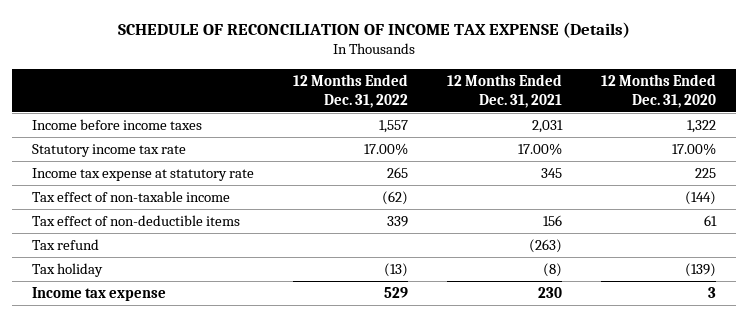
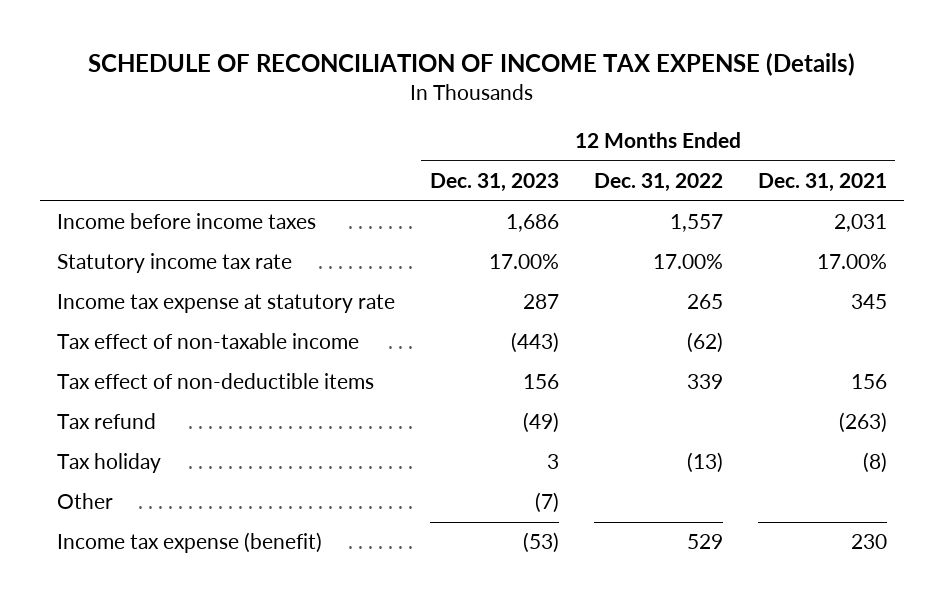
[601,73,717,108] 12 Months Ended Dec. 31, 2020 -> none
none -> [430,173,560,193] Dec. 31, 2023
none -> [57,493,114,510] Other
[31,286,166,301] Income tax expense -> [57,532,323,554] Income tax expense (benefit)

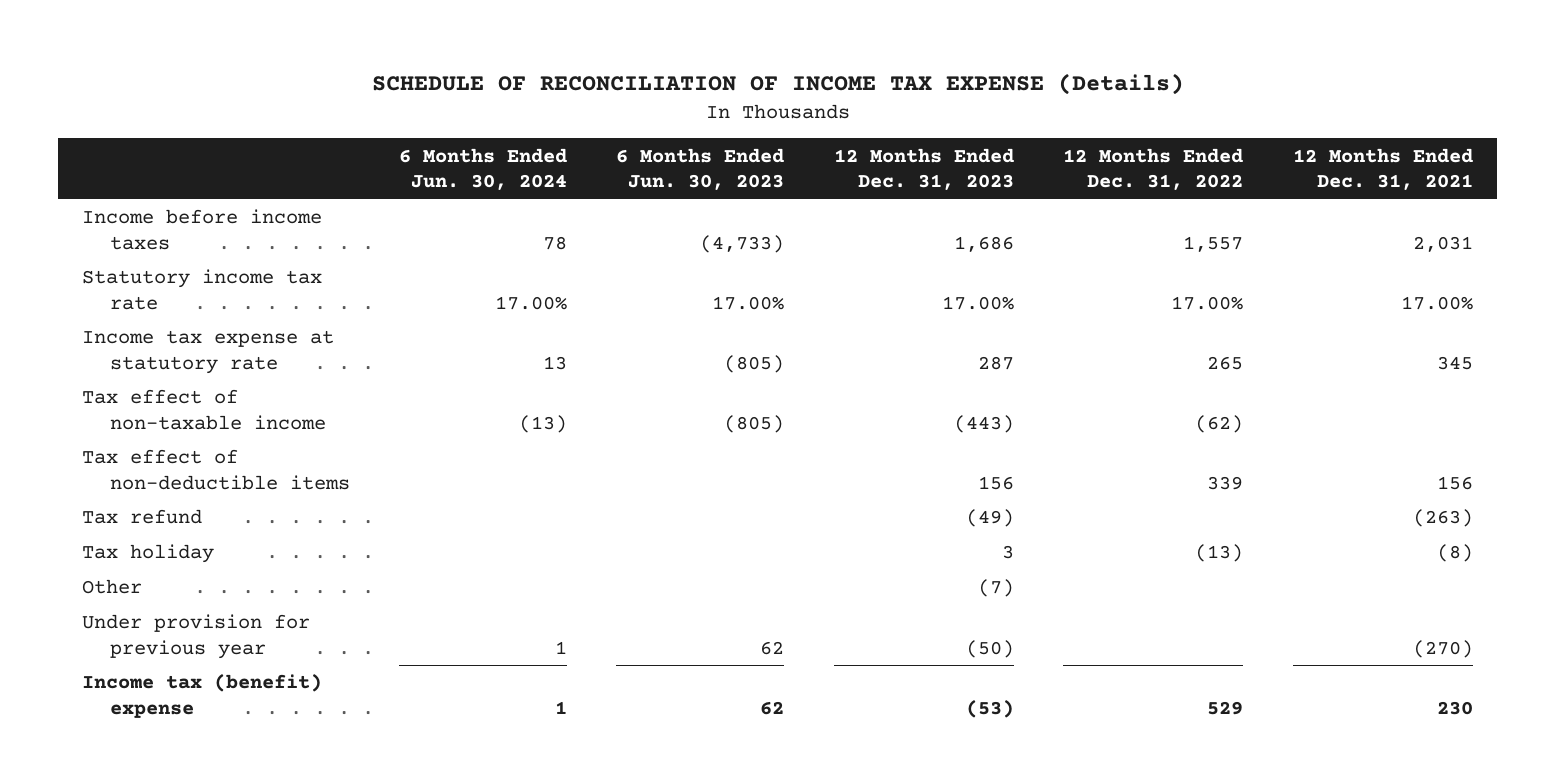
none -> [399,147,568,191] 6 Months Ended Jun. 30, 2024
none -> [616,147,785,191] 6 Months Ended Jun. 30, 2023
none -> [82,614,311,660] Under provision for previous year
[57,532,323,554] Income tax expense (benefit) -> [82,674,323,719] Income tax (benefit) expense

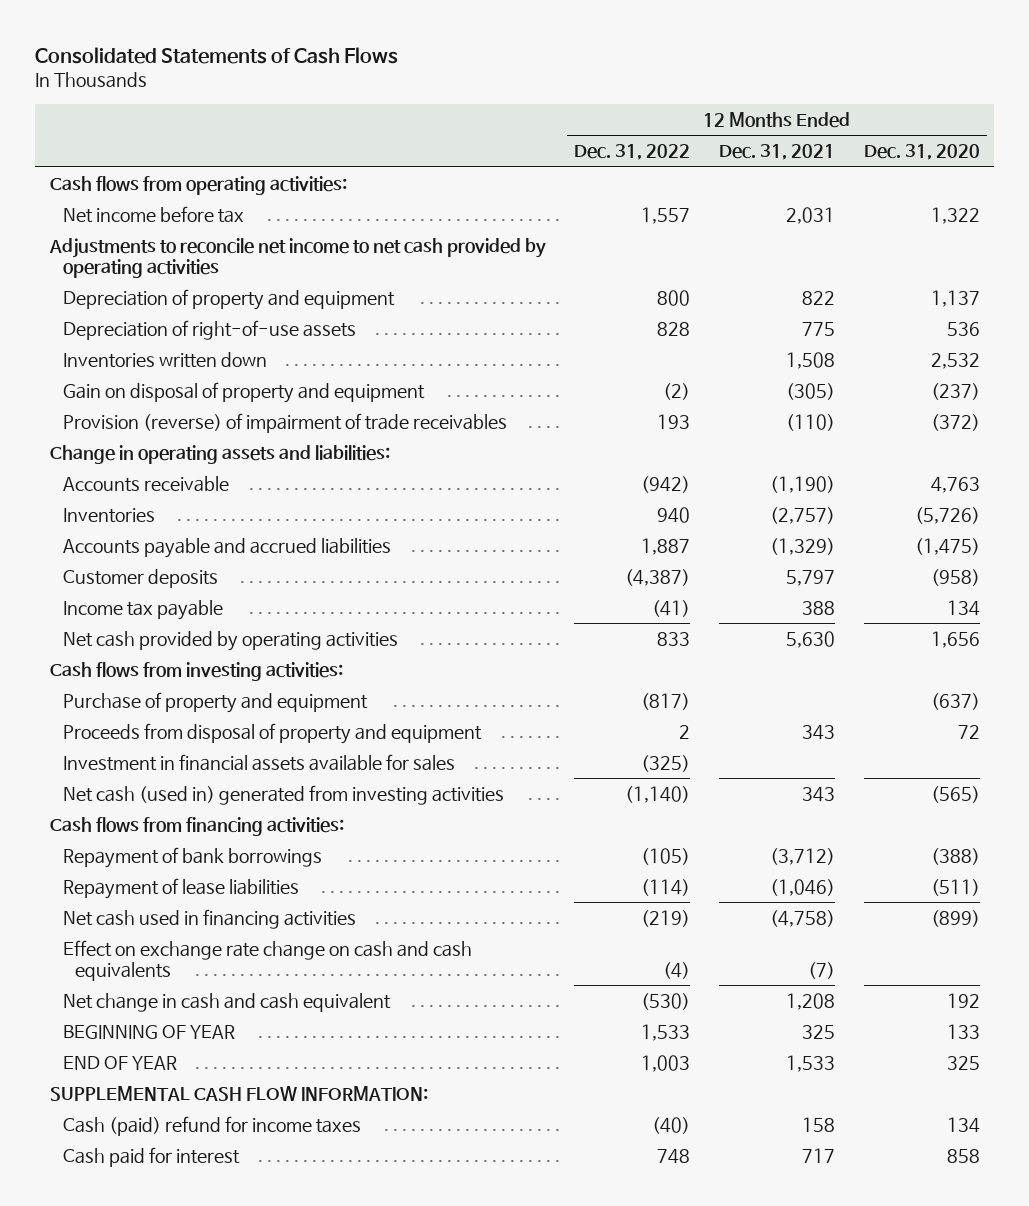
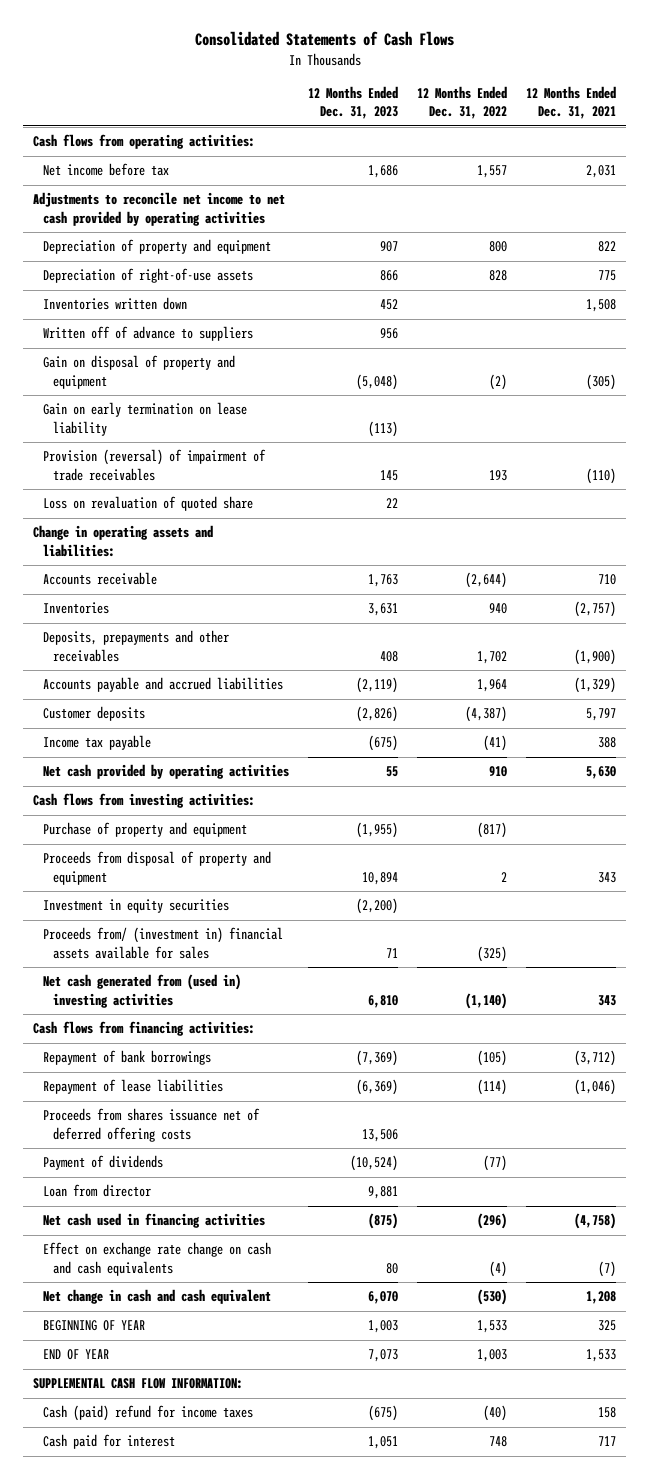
[863,144,980,161] Dec. 31, 2020 -> none
none -> [307,86,398,120] 12 Months Ended Dec. 31, 2023
none -> [42,326,253,342] Written off of advance to suppliers
none -> [42,402,247,436] Gain on early termination on lease liability
[62,413,507,434] Provision (reverse) of impairment of trade receivables -> [42,449,266,481] Provision (reversal) of impairment of trade receivables
none -> [42,496,253,512] Loss on revaluation of quoted share
[641,476,691,494] (942) -> [465,572,508,589] (2,644)
[770,476,836,494] (1,190) -> [598,574,617,586] 710
none -> [42,630,229,662] Deposits, prepayments and other receivables
[641,538,691,556] 1,887 -> [477,679,508,693] 1,964
[657,632,691,647] 833 -> [489,766,508,778] 910
none -> [42,899,229,914] Investment in equity securities
[62,754,455,772] Investment in financial assets available for sales -> [42,927,283,959] Proceeds from/ (investment in) financial assets available for sales
[62,785,504,806] Net cash (used in) generated from investing activities -> [42,974,241,1008] Net cash generated from (used in) investing activities
none -> [42,1108,260,1142] Proceeds from shares issuance net of deferred offering costs
none -> [42,1155,163,1171] Payment of dividends
none -> [42,1184,151,1198] Loan from director
[641,910,691,928] (219) -> [477,1213,508,1230] (296)

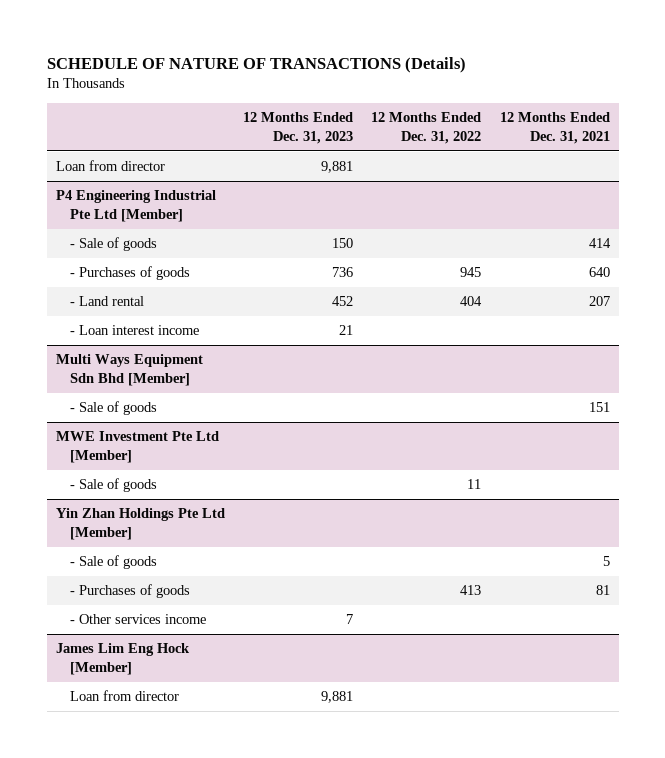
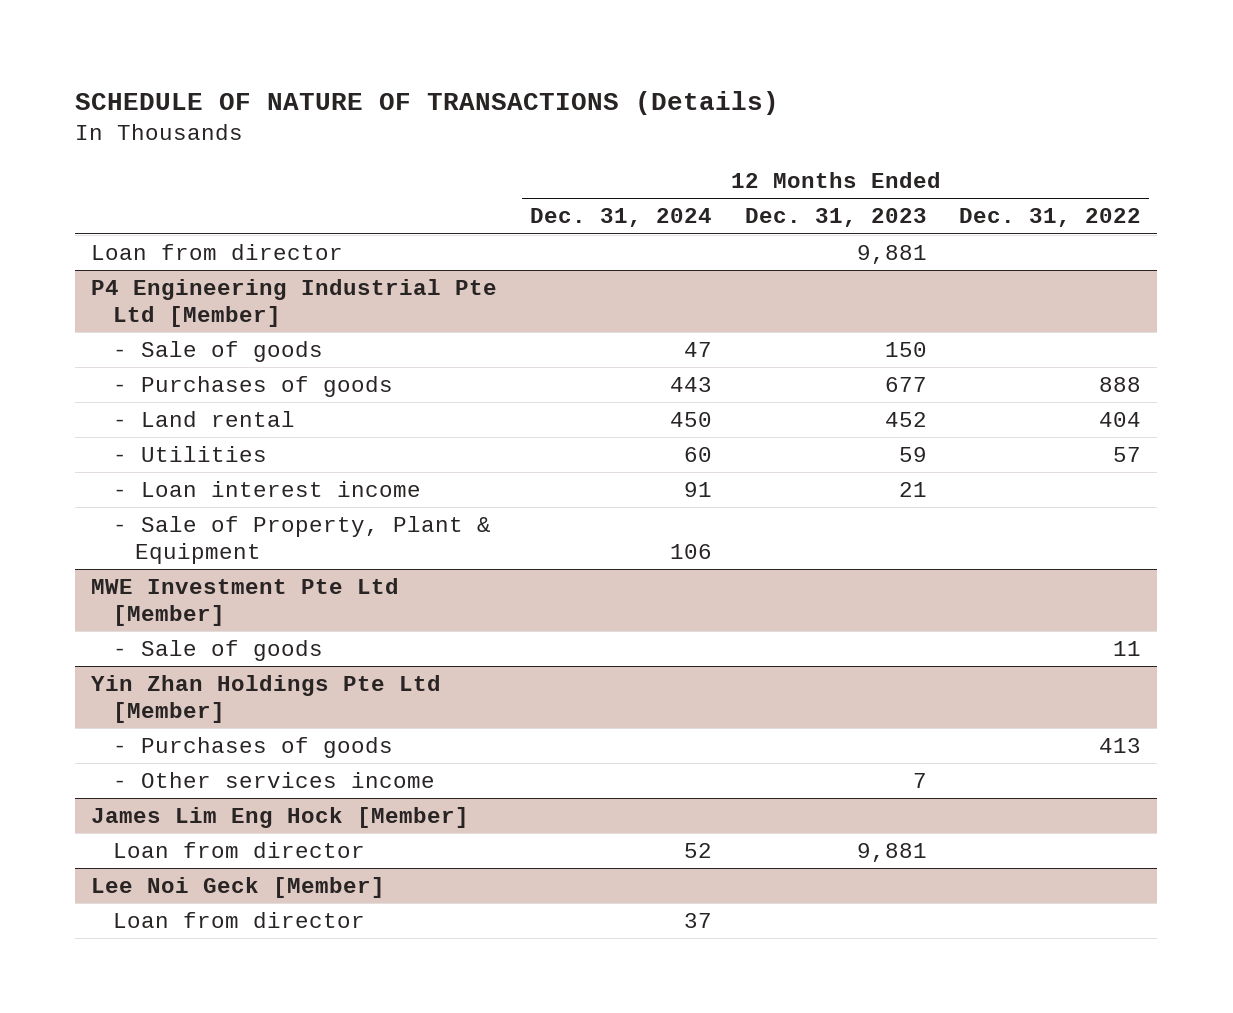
[499,112,610,144] 12 Months Ended Dec. 31, 2021 -> none
none -> [530,208,713,228] Dec. 31, 2024
[331,267,353,278] 736 -> [884,377,927,393] 677
[460,267,482,278] 945 -> [1099,377,1142,393] 888
none -> [113,446,268,463] - Utilities
[55,354,203,386] Multi Ways Equipment Sdn Bhd [Member] -> none
[70,401,158,416] - Sale of goods -> none
none -> [113,516,492,564] - Sale of Property, Plant & Equipment
[70,555,158,570] - Sale of goods -> none
none -> [91,877,386,899] Lee Noi Geck [Member]
none -> [113,912,366,929] Loan from director

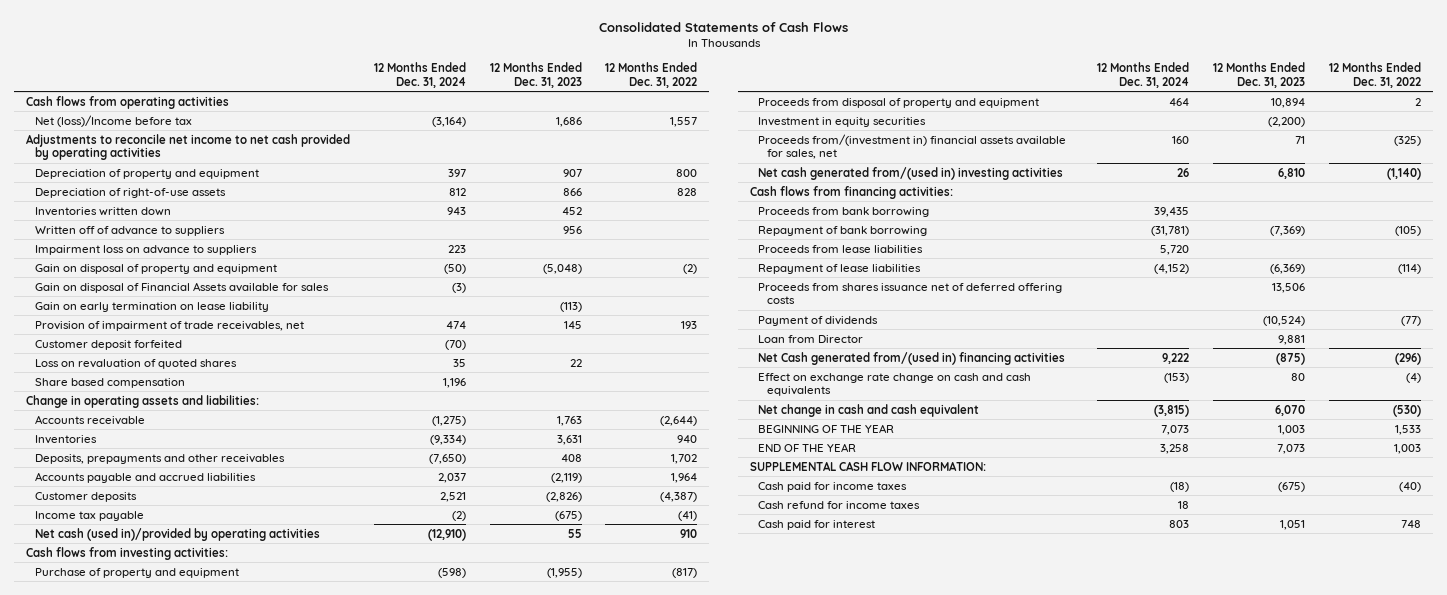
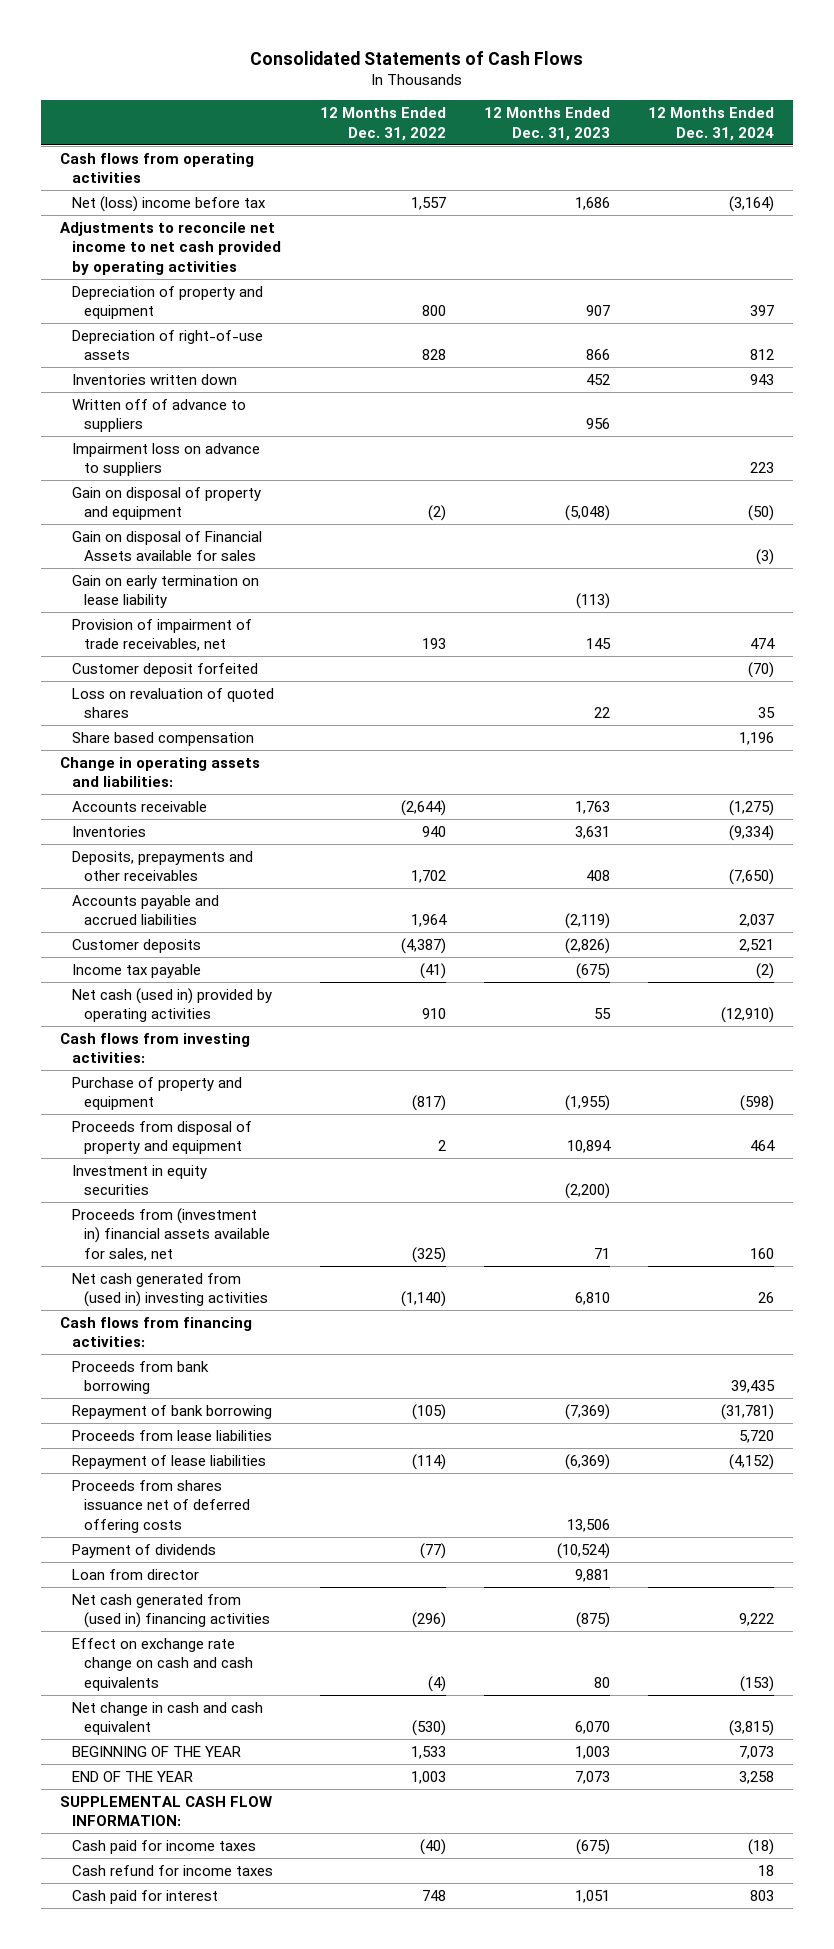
[34,114,192,127] Net (loss)/Income before tax -> [72,195,267,212] Net (loss) income before tax
[34,527,320,541] Net cash (used in)/provided by operating activities -> [72,987,273,1023] Net cash (used in) provided by operating activities
[758,133,1067,160] Proceeds from/(investment in) financial assets available for sales, net -> [72,1207,271,1261] Proceeds from (investment in) financial assets available for sales, net
[758,166,1064,180] Net cash generated from/(used in) investing activities -> [72,1272,269,1308] Net cash generated from (used in) investing activities
[758,334,864,343] Loan from Director -> [72,1568,200,1580] Loan from director
[758,351,1066,365] Net Cash generated from/(used in) financing activities -> [72,1593,271,1629] Net cash generated from (used in) financing activities

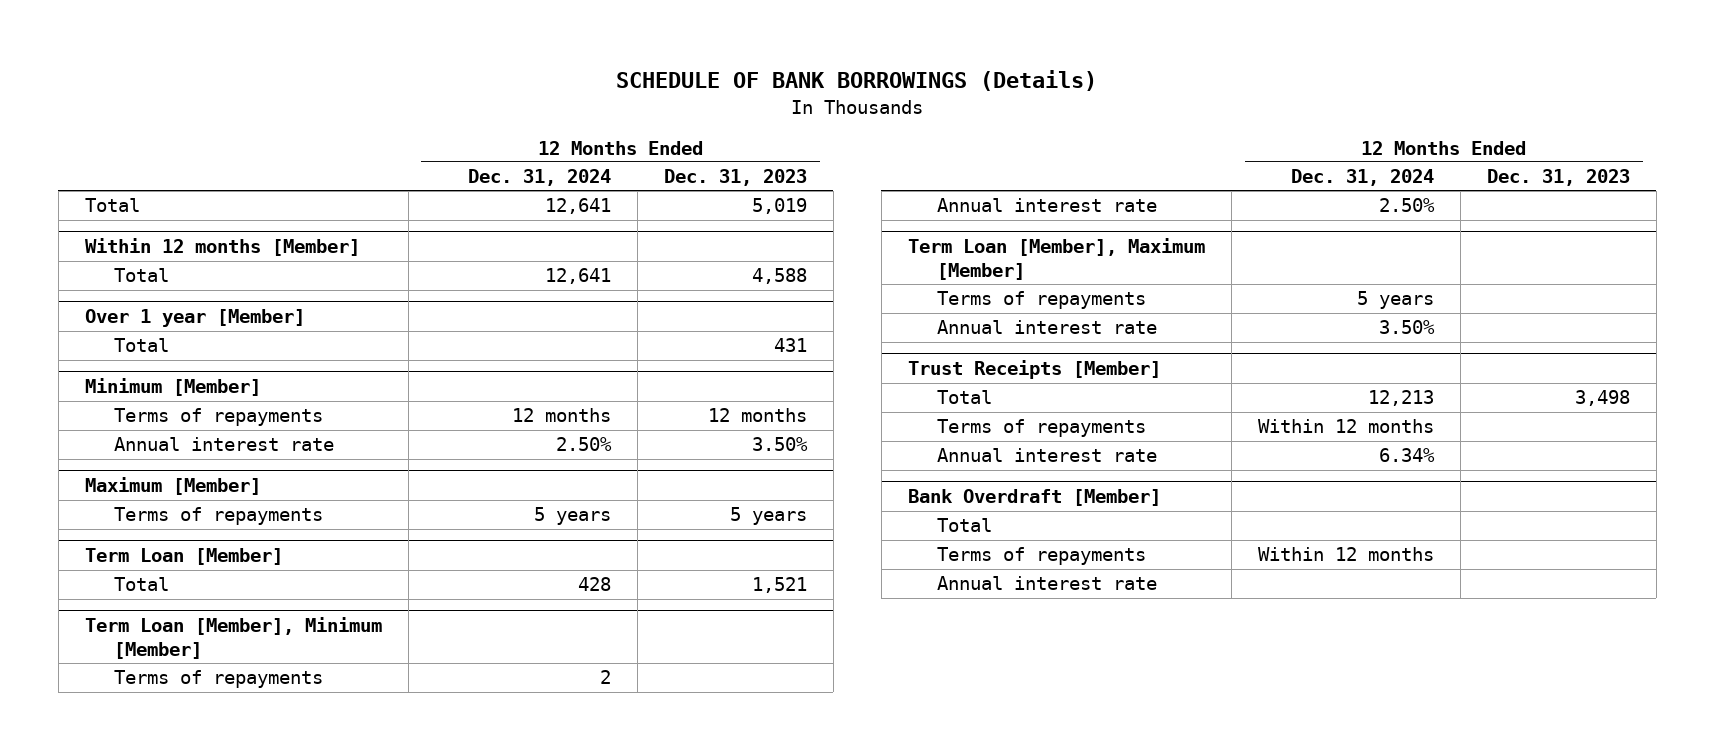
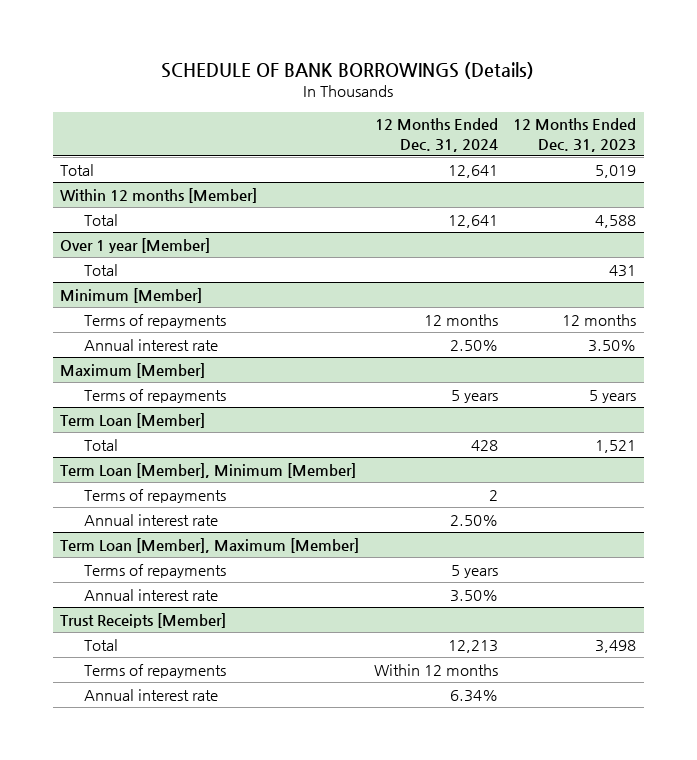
[907,489,1161,507] Bank Overdraft [Member] -> none
[937,518,993,533] Total -> none
[937,547,1147,566] Terms of repayments -> none
[937,576,1158,591] Annual interest rate -> none

